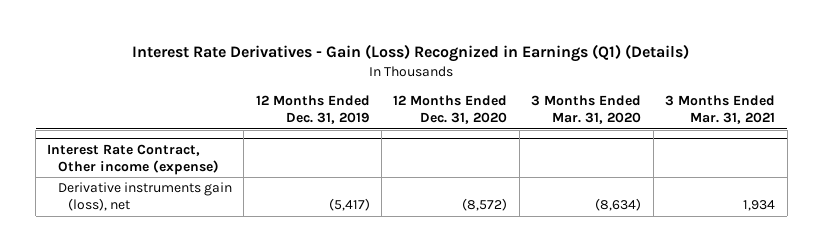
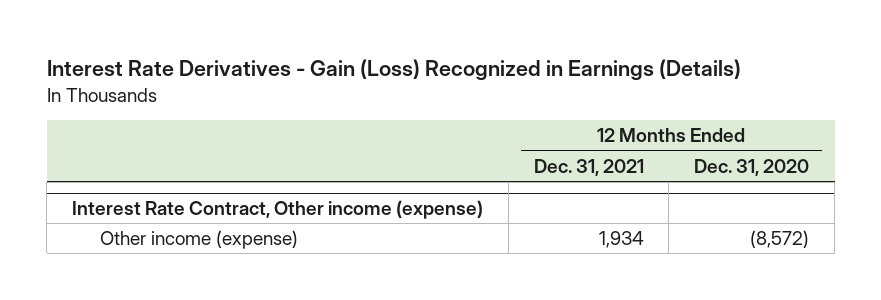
[132,44,690,63] Interest Rate Derivatives - Gain (Loss) Recognized in Earnings (Q1) (Details) -> [46,59,741,82] Interest Rate Derivatives - Gain (Loss) Recognized in Earnings (Details)
[255,94,370,125] 12 Months Ended Dec. 31, 2019 -> none
[531,94,642,125] 3 Months Ended Mar. 31, 2020 -> none
[665,94,776,125] 3 Months Ended Mar. 31, 2021 -> none
none -> [533,158,644,176] Dec. 31, 2021
[57,181,232,212] Derivative instruments gain (loss), net -> [100,230,299,250] Other income (expense)

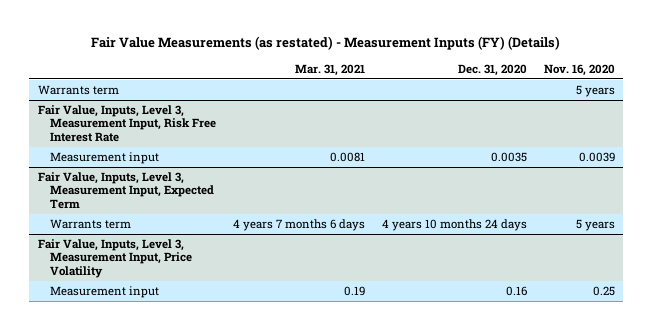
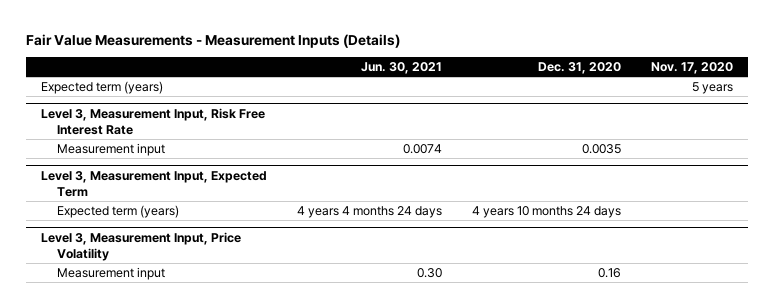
[91,36,561,51] Fair Value Measurements (as restated) - Measurement Inputs (FY) (Details) -> [25,33,400,48] Fair Value Measurements - Measurement Inputs (Details)
[295,63,366,76] Mar. 31, 2021 -> none
[543,63,615,76] Nov. 16, 2020 -> none
none -> [360,61,442,74] Jun. 30, 2021
none -> [650,61,733,74] Nov. 17, 2020
[37,85,119,96] Warrants term -> [40,80,163,94] Expected term (years)
[37,105,217,142] Fair Value, Inputs, Level 3, Measurement Input, Risk Free Interest Rate -> [40,107,265,135] Level 3, Measurement Input, Risk Free Interest Rate
[37,172,215,209] Fair Value, Inputs, Level 3, Measurement Input, Expected Term -> [40,170,267,197] Level 3, Measurement Input, Expected Term
[50,219,132,230] Warrants term -> [56,204,179,218] Expected term (years)
[37,239,193,278] Fair Value, Inputs, Level 3, Measurement Input, Price Volatility -> [40,231,241,261] Level 3, Measurement Input, Price Volatility

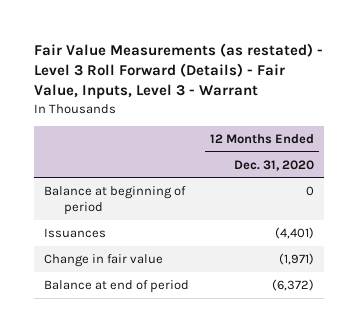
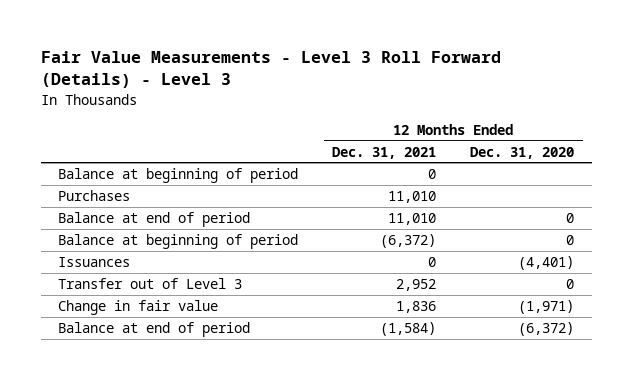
[34,42,324,100] Fair Value Measurements (as restated) - Level 3 Roll Forward (Details) - Fair Value, Inputs, Level 3 - Warrant -> [41,51,502,89] Fair Value Measurements - Level 3 Roll Forward (Details) - Level 3
none -> [332,146,437,159] Dec. 31, 2021
none -> [58,168,299,184] Balance at beginning of period
none -> [58,190,131,202] Purchases
none -> [58,212,251,228] Balance at end of period
none -> [58,278,243,290] Transfer out of Level 3

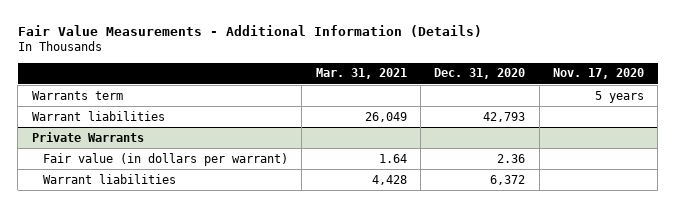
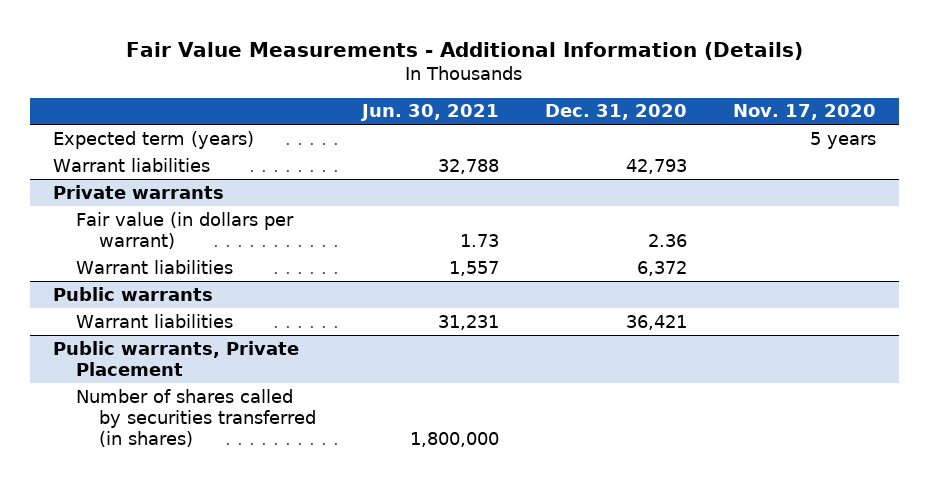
[315,68,407,80] Mar. 31, 2021 -> none
none -> [360,104,500,122] Jun. 30, 2021
[31,90,123,100] Warrants term -> [52,130,254,149] Expected term (years)
[31,131,144,142] Private Warrants -> [52,184,224,199] Private warrants
none -> [52,286,213,301] Public warrants
none -> [76,313,234,328] Warrant liabilities
none -> [52,340,299,376] Public warrants, Private Placement
none -> [76,388,317,447] Number of shares called by securities transferred (in shares)

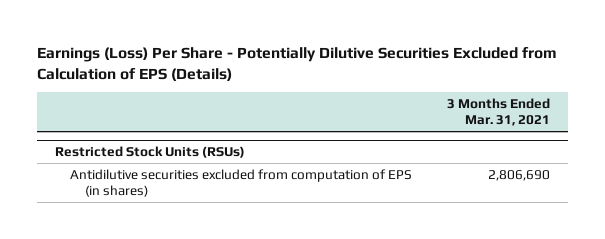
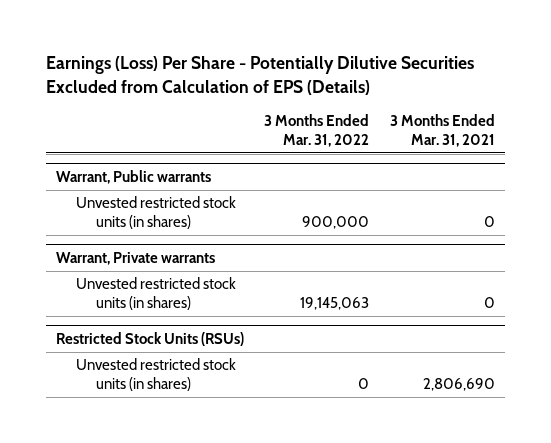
none -> [264,114,370,147] 3 Months Ended Mar. 31, 2022
none -> [55,169,211,184] Warrant, Public warrants
none -> [75,196,236,230] Unvested restricted stock units (in shares)
none -> [55,251,215,265] Warrant, Private warrants
none -> [75,277,236,311] Unvested restricted stock units (in shares)
[69,168,412,198] Antidilutive securities excluded from computation of EPS (in shares) -> [75,358,236,392] Unvested restricted stock units (in shares)

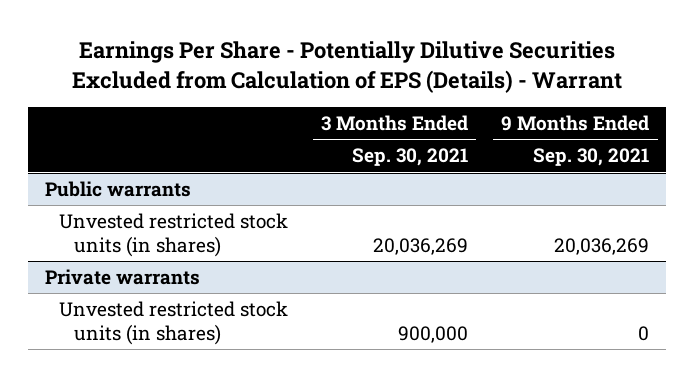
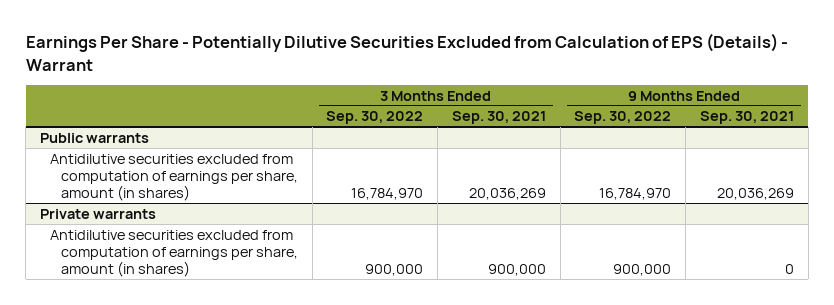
none -> [326,111,424,125] Sep. 30, 2022
none -> [574,111,672,125] Sep. 30, 2022
[59,213,289,257] Unvested restricted stock units (in shares) -> [50,153,298,201] Antidilutive securities excluded from computation of earnings per share, amount (in shares)
[59,301,289,345] Unvested restricted stock units (in shares) -> [50,229,298,277] Antidilutive securities excluded from computation of earnings per share, amount (in shares)

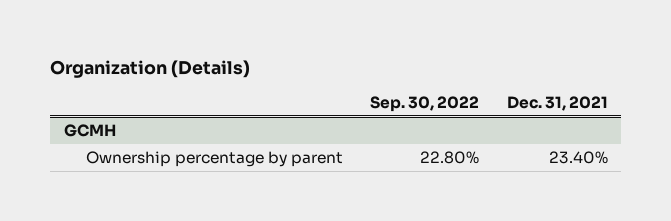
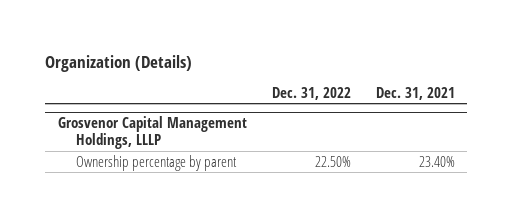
[370,96,480,113] Sep. 30, 2022 -> none
none -> [271,86,351,100] Dec. 31, 2022
[63,123,116,137] GCMH -> [57,116,247,150] Grosvenor Capital Management Holdings, LLLP

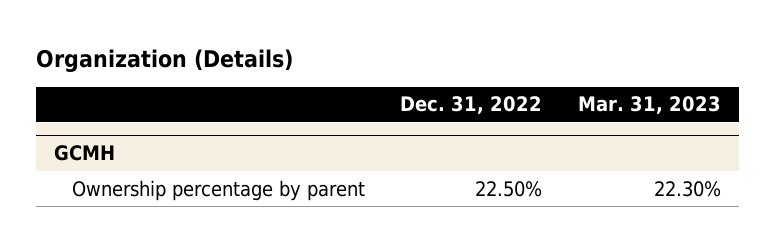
[375,86,455,100] Dec. 31, 2021 -> none
none -> [578,96,722,115] Mar. 31, 2023
[57,116,247,150] Grosvenor Capital Management Holdings, LLLP -> [53,145,115,162] GCMH

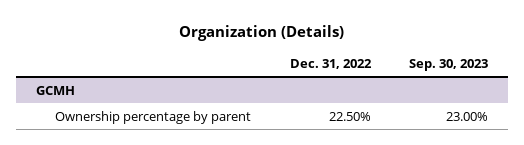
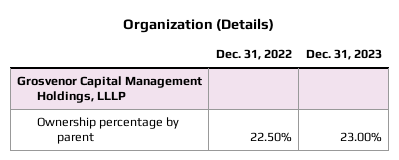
[409,58,489,71] Sep. 30, 2023 -> none
none -> [305,49,382,61] Dec. 31, 2023
[35,85,75,95] GCMH -> [17,75,203,104] Grosvenor Capital Management Holdings, LLLP

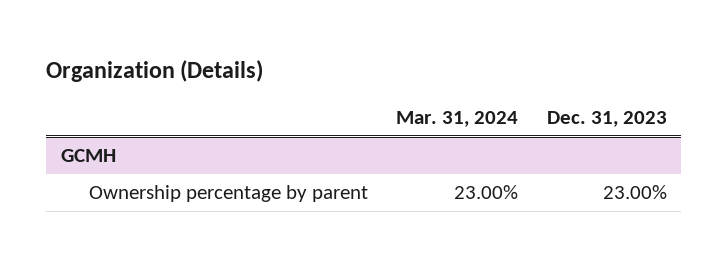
[215,49,292,61] Dec. 31, 2022 -> none
none -> [396,110,519,127] Mar. 31, 2024
[17,75,203,104] Grosvenor Capital Management Holdings, LLLP -> [60,149,116,163] GCMH

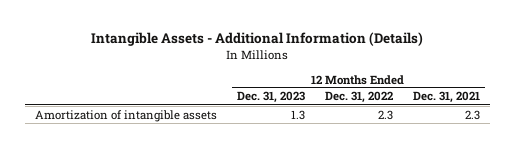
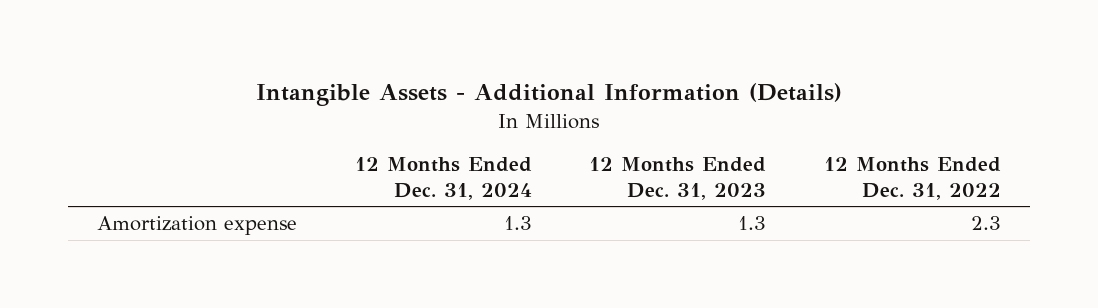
[412,91,480,104] Dec. 31, 2021 -> none
none -> [354,157,532,200] 12 Months Ended Dec. 31, 2024
[35,109,218,122] Amortization of intangible assets -> [97,216,298,236] Amortization expense

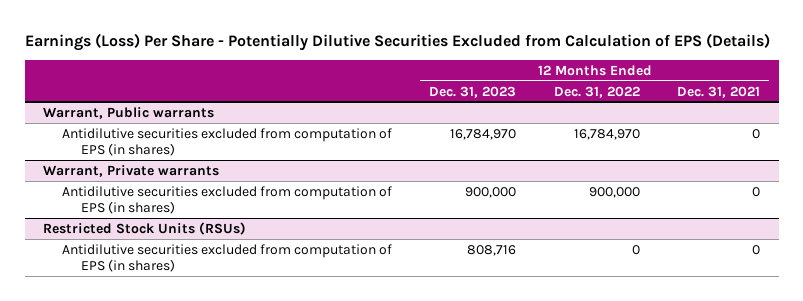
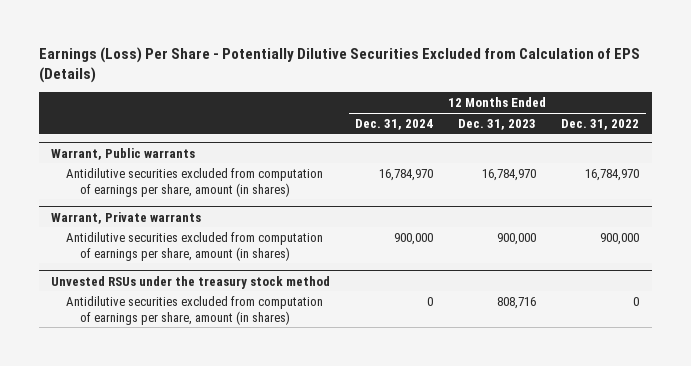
[676,85,760,98] Dec. 31, 2021 -> none
none -> [355,118,434,130] Dec. 31, 2024
[61,127,392,156] Antidilutive securities excluded from computation of EPS (in shares) -> [65,167,323,197] Antidilutive securities excluded from computation of earnings per share, amount (in shares)
[61,185,392,214] Antidilutive securities excluded from computation of EPS (in shares) -> [65,231,323,261] Antidilutive securities excluded from computation of earnings per share, amount (in shares)
[43,221,247,235] Restricted Stock Units (RSUs) -> [51,275,331,289] Unvested RSUs under the treasury stock method
[61,243,392,272] Antidilutive securities excluded from computation of EPS (in shares) -> [65,295,323,325] Antidilutive securities excluded from computation of earnings per share, amount (in shares)

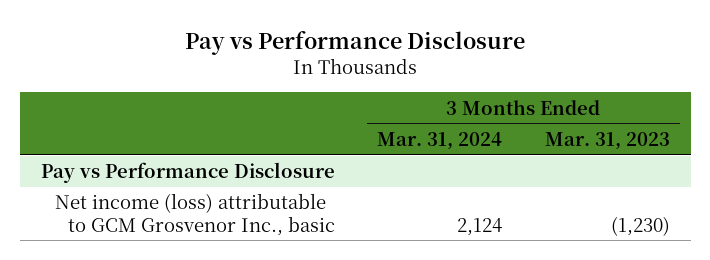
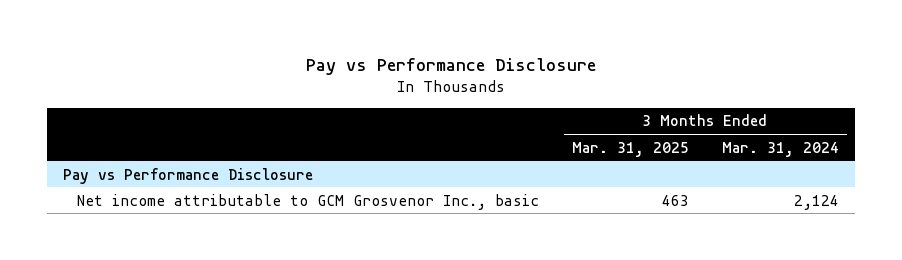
[544,131,670,150] Mar. 31, 2023 -> none
none -> [571,141,689,157] Mar. 31, 2025
[54,193,336,236] Net income (loss) attributable to GCM Grosvenor Inc., basic -> [77,193,540,210] Net income attributable to GCM Grosvenor Inc., basic

